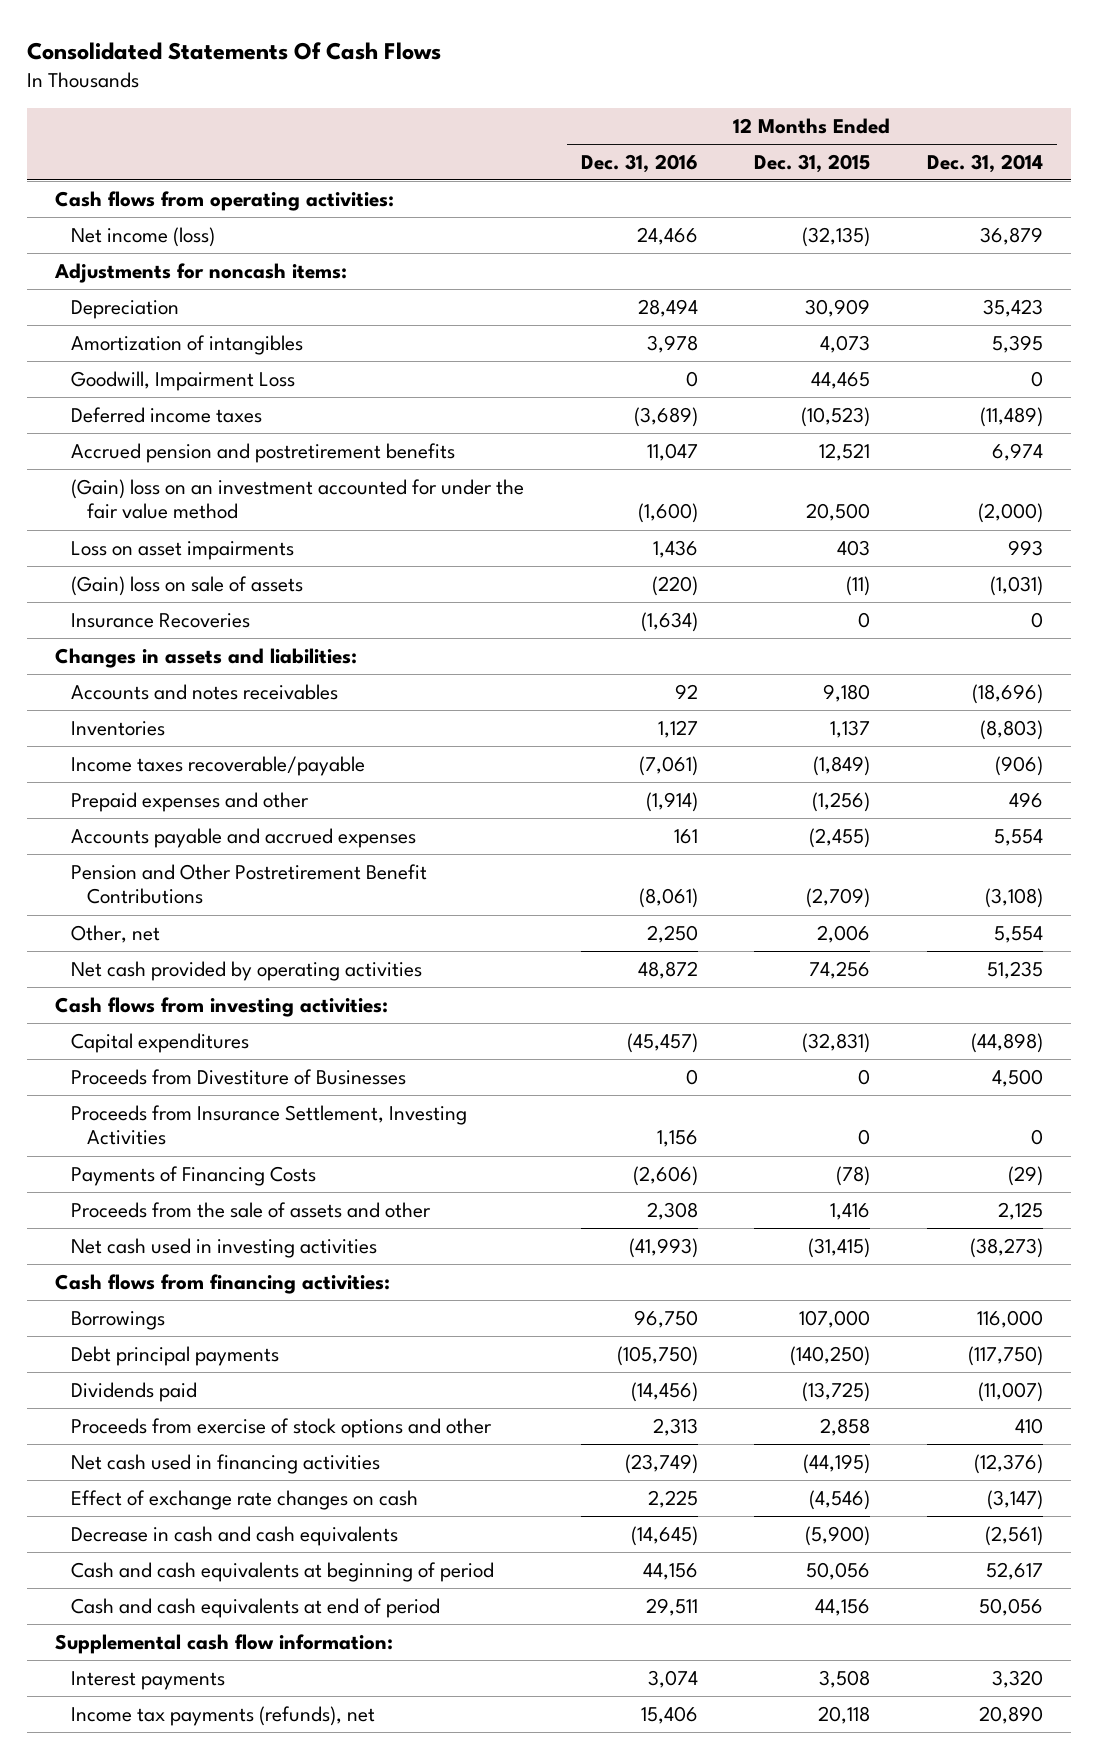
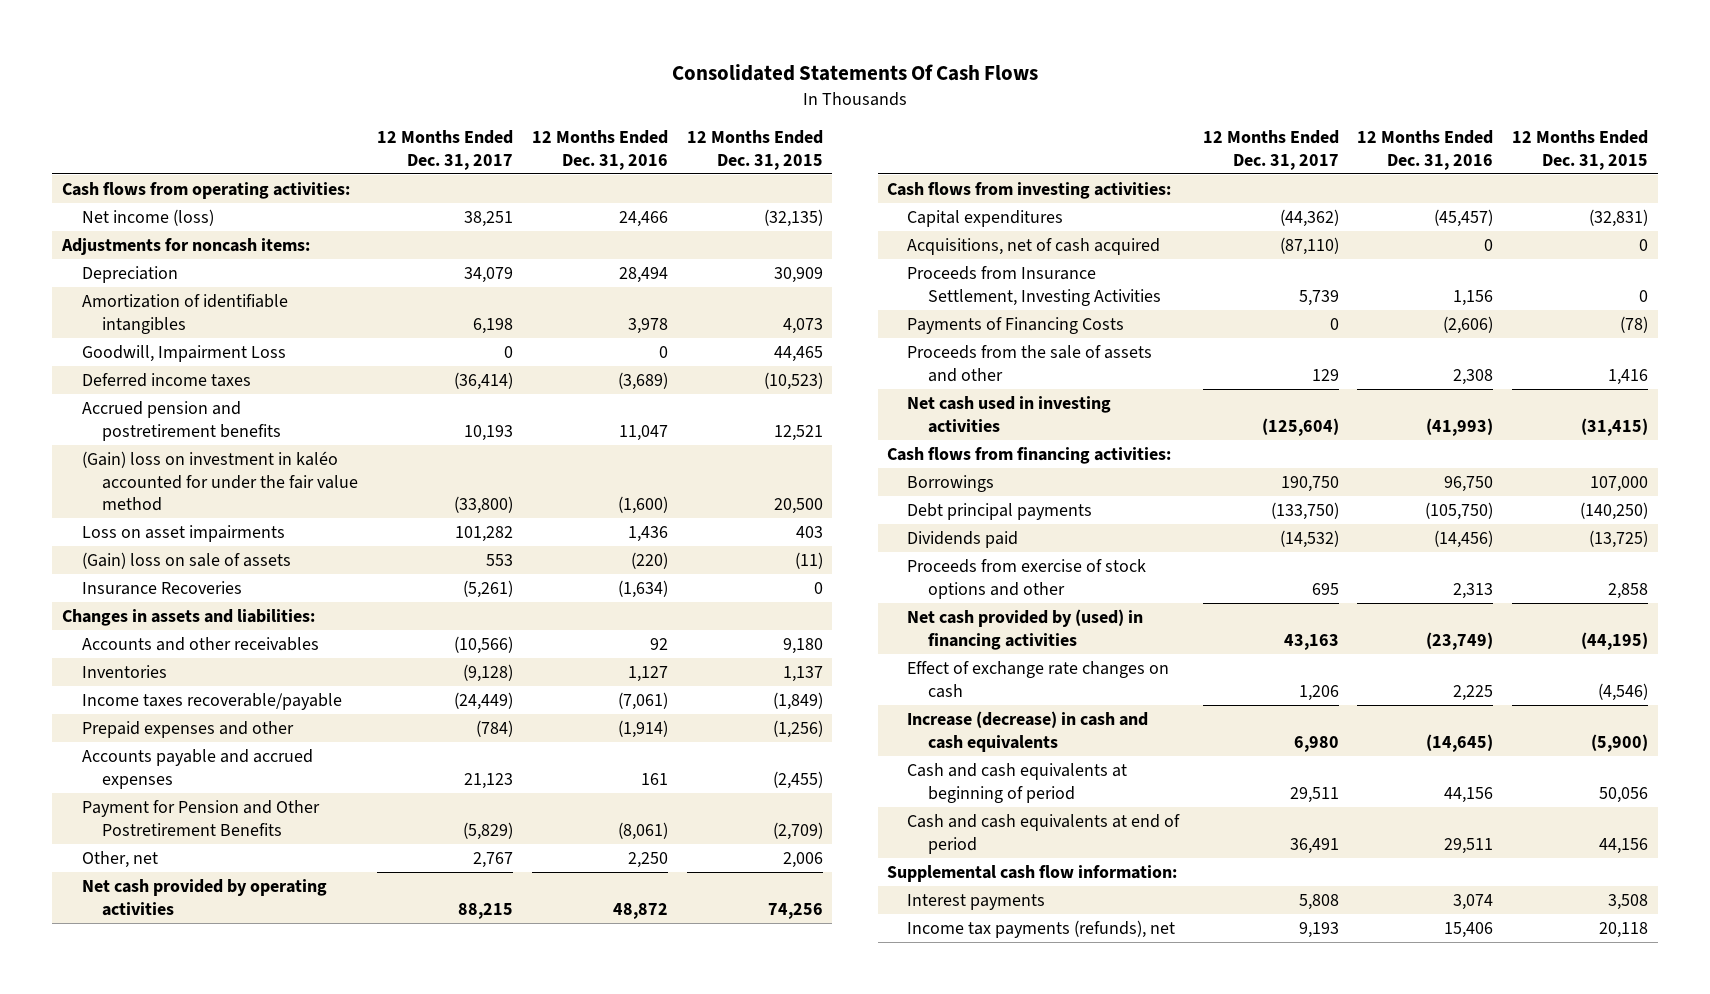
[926,153,1043,173] Dec. 31, 2014 -> none
none -> [377,130,514,170] 12 Months Ended Dec. 31, 2017
[71,334,304,355] Amortization of intangibles -> [81,294,288,334] Amortization of identifiable intangibles
[71,478,525,520] (Gain) loss on an investment accounted for under the fair value method -> [81,451,359,512] (Gain) loss on investment in kaléo accounted for under the fair value method
[71,683,339,700] Accounts and notes receivables -> [81,637,319,652] Accounts and other receivables
[71,863,428,905] Pension and Other Postretirement Benefit Contributions -> [81,800,320,836] Payment for Pension and Other Postretirement Benefits
[71,1068,407,1085] Proceeds from Divestiture of Businesses -> none
none -> [907,238,1161,256] Acquisitions, net of cash acquired
[71,1453,381,1474] Net cash used in financing activities -> [907,609,1144,650] Net cash provided by (used) in financing activities
[71,1525,399,1546] Decrease in cash and cash equivalents -> [907,711,1149,752] Increase (decrease) in cash and cash equivalents

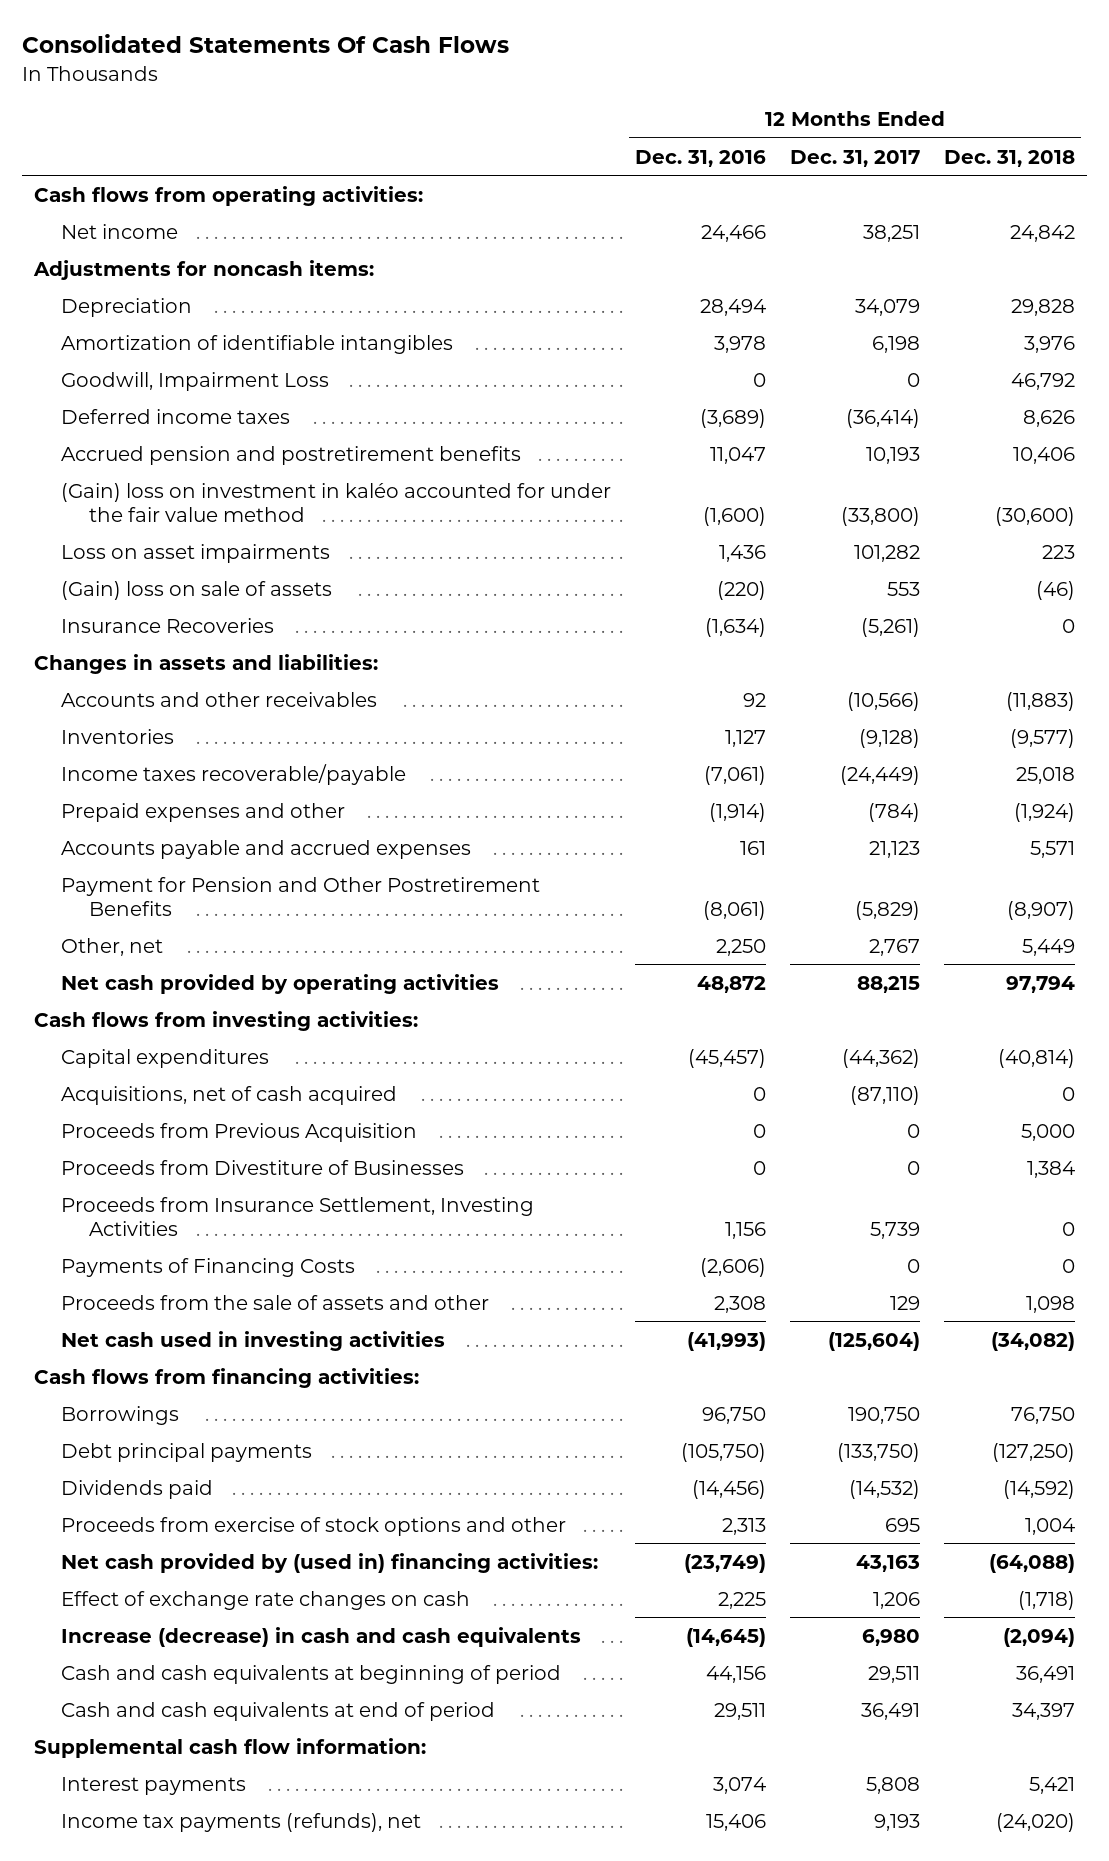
[686,130,823,170] 12 Months Ended Dec. 31, 2015 -> none
none -> [943,149,1075,167] Dec. 31, 2018
[81,209,214,227] Net income (loss) -> [61,223,179,239] Net income
none -> [61,1122,418,1142] Proceeds from Previous Acquisition
none -> [61,1159,465,1175] Proceeds from Divestiture of Businesses
[907,609,1144,650] Net cash provided by (used) in financing activities -> [61,1552,599,1573] Net cash provided by (used in) financing activities:

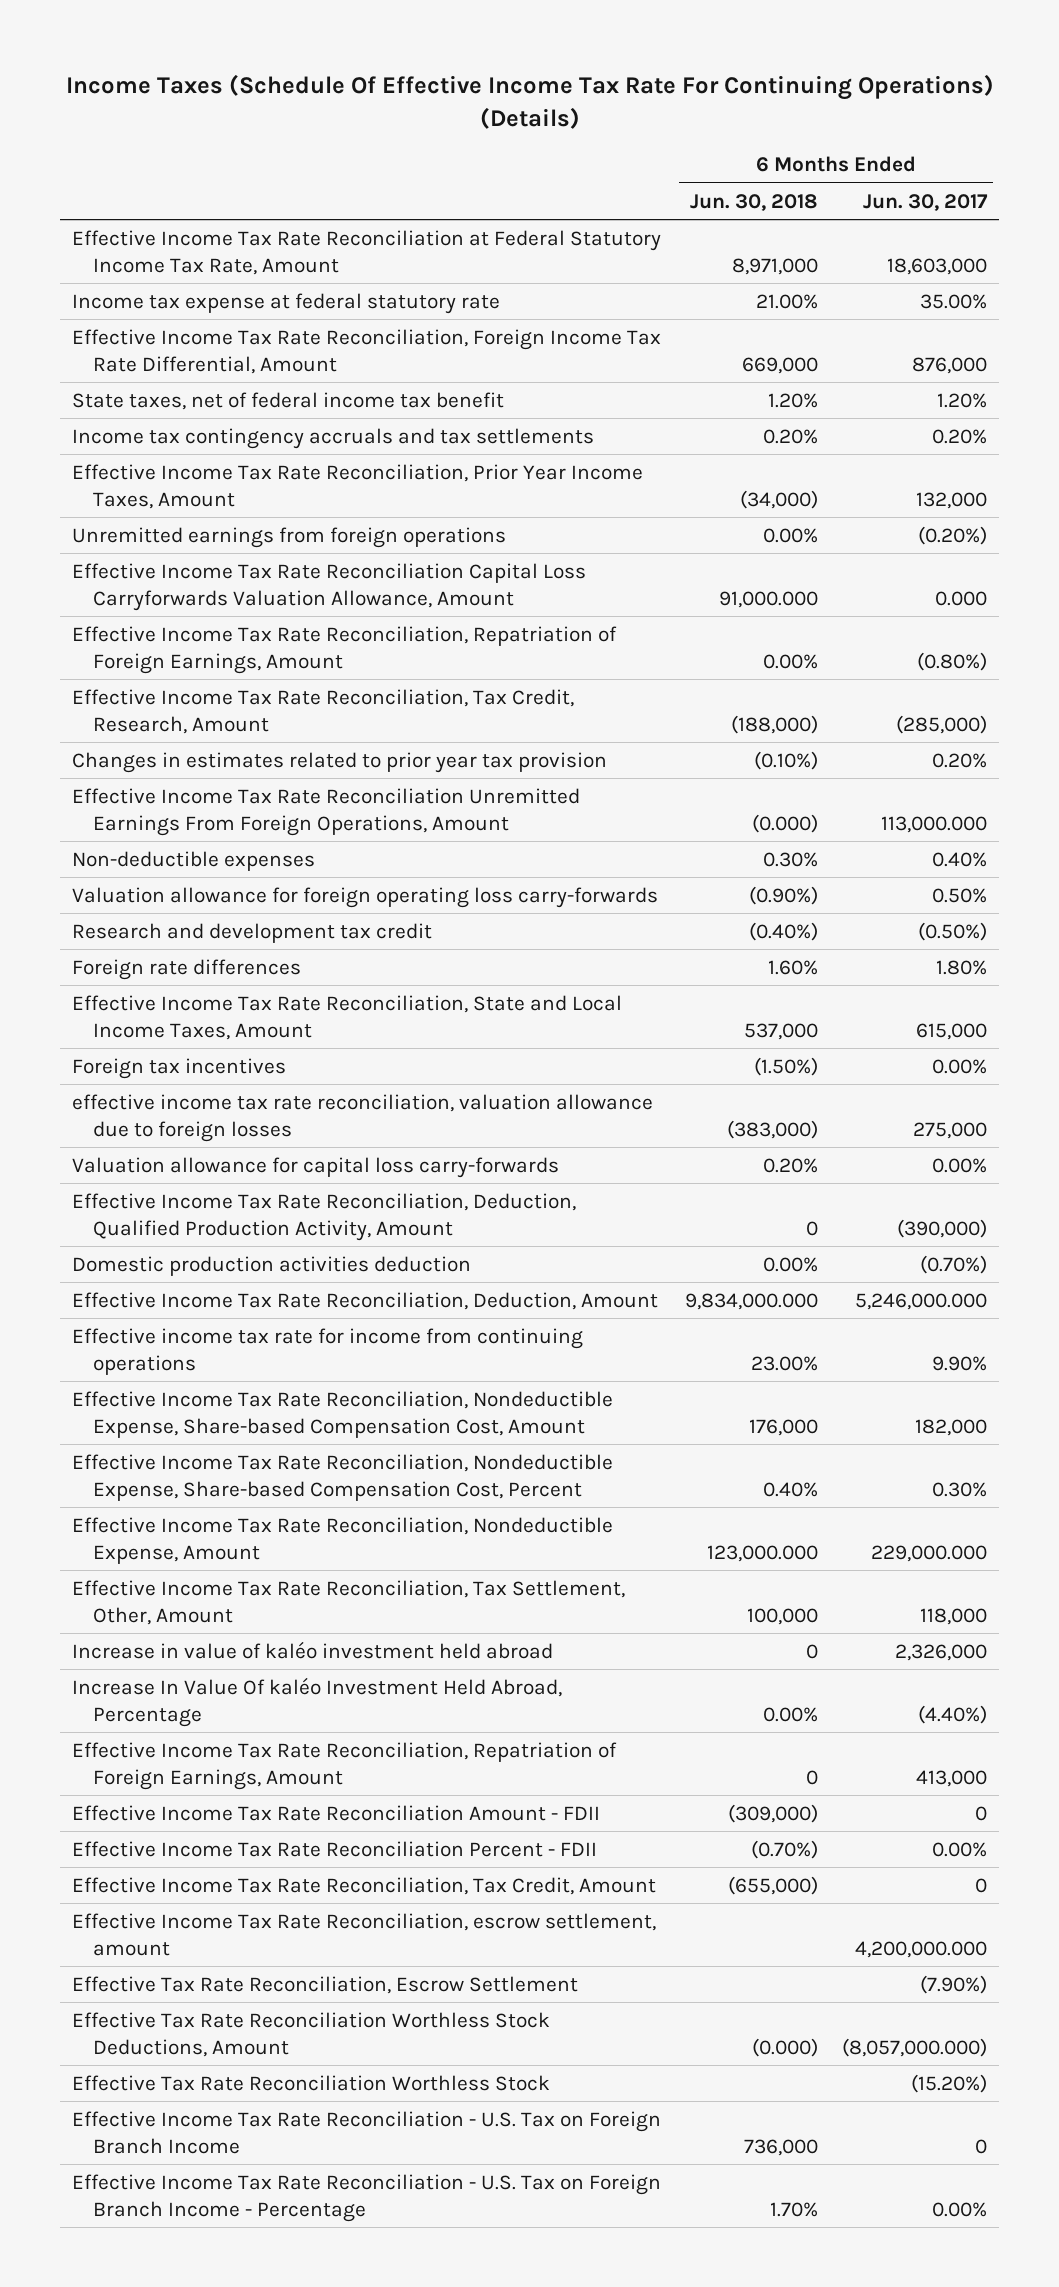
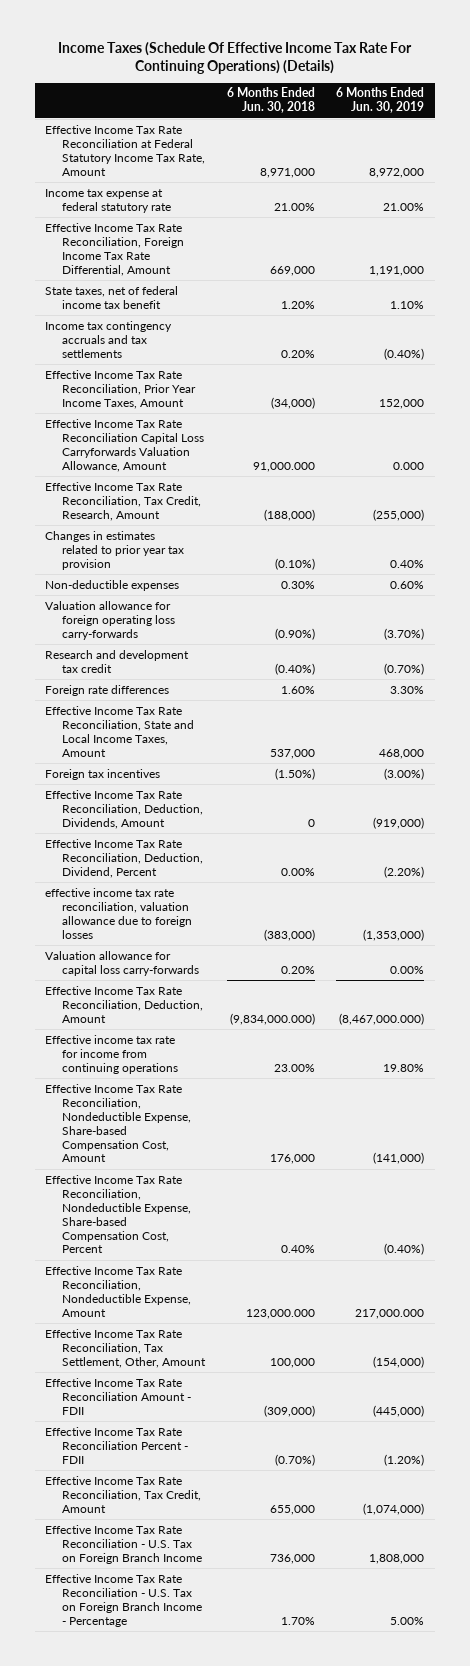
[862,193,988,211] Jun. 30, 2017 -> none
none -> [336,87,425,114] 6 Months Ended Jun. 30, 2019
[72,526,507,548] Unremitted earnings from foreign operations -> none
[72,625,618,674] Effective Income Tax Rate Reconciliation, Repatriation of Foreign Earnings, Amount -> none
[72,787,581,836] Effective Income Tax Rate Reconciliation Unremitted Earnings From Foreign Operations, Amount -> none
none -> [45,789,203,829] Effective Income Tax Rate Reconciliation, Deduction, Dividends, Amount
none -> [45,838,203,878] Effective Income Tax Rate Reconciliation, Deduction, Dividend, Percent
[72,1192,577,1241] Effective Income Tax Rate Reconciliation, Deduction, Qualified Production Activity, Amount -> none
[72,1255,472,1276] Domestic production activities deduction -> none
[685,1292,819,1310] 9,834,000.000 -> [229,1012,315,1025] (9,834,000.000)
[72,1640,554,1659] Increase in value of kaléo investment held abroad -> none
[72,1676,563,1727] Increase In Value Of kaléo Investment Held Abroad, Percentage -> none
[72,1741,618,1790] Effective Income Tax Rate Reconciliation, Repatriation of Foreign Earnings, Amount -> none
[72,1912,657,1956] Effective Income Tax Rate Reconciliation, escrow settlement, amount -> none
[72,1975,579,1994] Effective Tax Rate Reconciliation, Escrow Settlement -> none
[72,2011,551,2057] Effective Tax Rate Reconciliation Worthless Stock Deductions, Amount -> none
[72,2074,551,2091] Effective Tax Rate Reconciliation Worthless Stock -> none
[728,1875,819,1895] (655,000) -> [269,1504,315,1515] 655,000

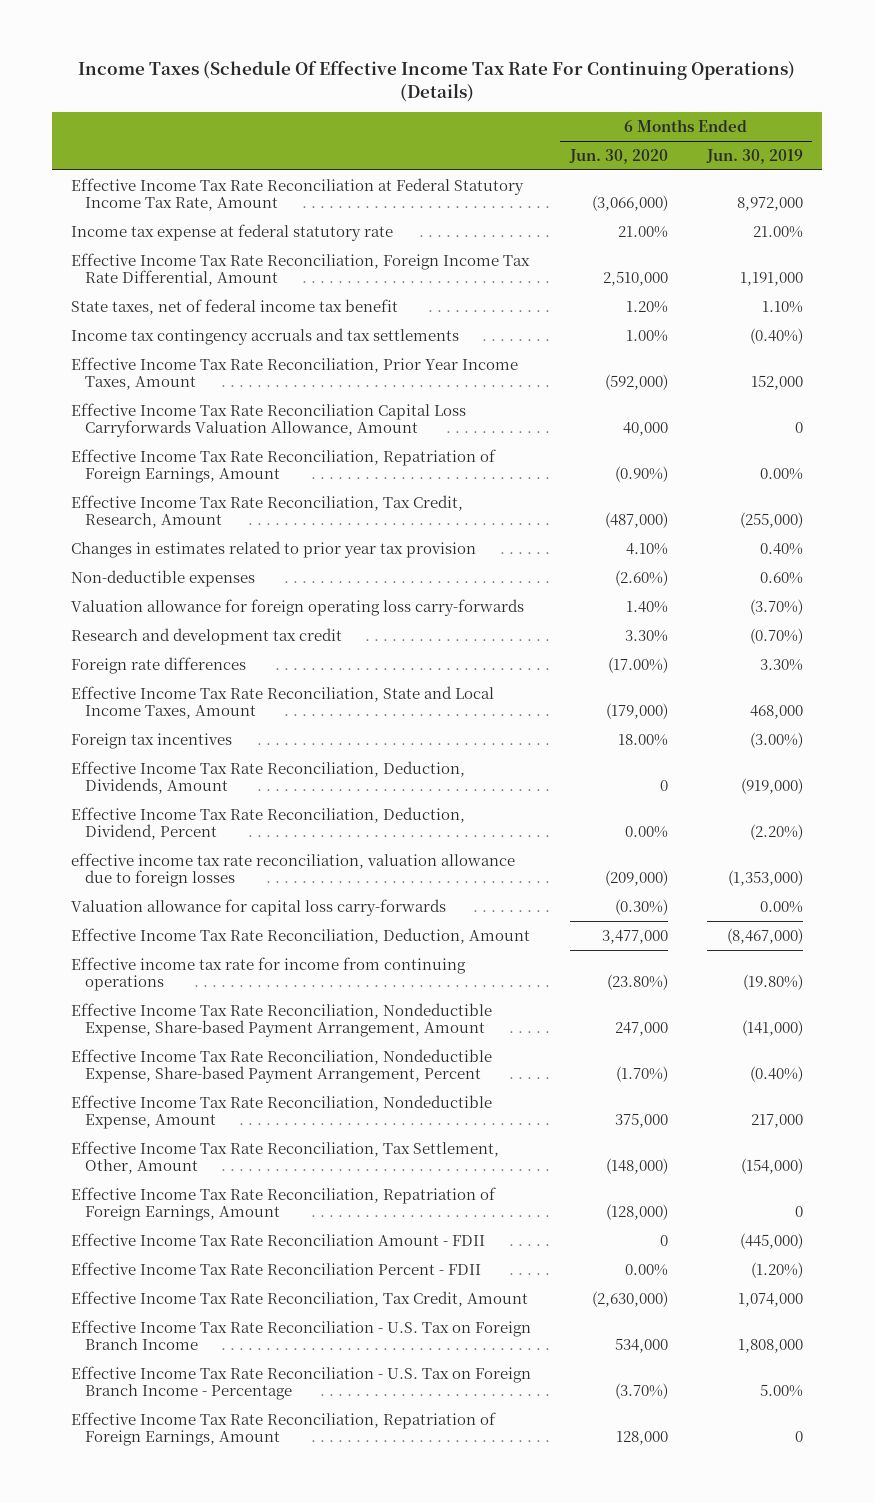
[226,87,315,114] 6 Months Ended Jun. 30, 2018 -> none
none -> [568,148,668,164] Jun. 30, 2020
[393,461,425,470] 0.000 -> [794,421,803,433] 0
none -> [71,448,497,483] Effective Income Tax Rate Reconciliation, Repatriation of Foreign Earnings, Amount
[339,1012,425,1025] (8,467,000.000) -> [726,927,803,944] (8,467,000)
[383,1063,425,1072] 19.80% -> [742,973,803,990] (19.80%)
[45,1083,191,1163] Effective Income Tax Rate Reconciliation, Nondeductible Expense, Share-based Compensation Cost, Amount -> [71,1002,493,1037] Effective Income Tax Rate Reconciliation, Nondeductible Expense, Share-based Payment Arrangement, Amount
[45,1174,191,1254] Effective Income Tax Rate Reconciliation, Nondeductible Expense, Share-based Compensation Cost, Percent -> [71,1048,493,1083] Effective Income Tax Rate Reconciliation, Nondeductible Expense, Share-based Payment Arrangement, Percent
[355,1308,425,1319] 217,000.000 -> [750,1113,803,1128] 217,000
none -> [71,1186,497,1221] Effective Income Tax Rate Reconciliation, Repatriation of Foreign Earnings, Amount
[363,1502,425,1515] (1,074,000) -> [737,1292,803,1307] 1,074,000
none -> [71,1411,497,1446] Effective Income Tax Rate Reconciliation, Repatriation of Foreign Earnings, Amount

